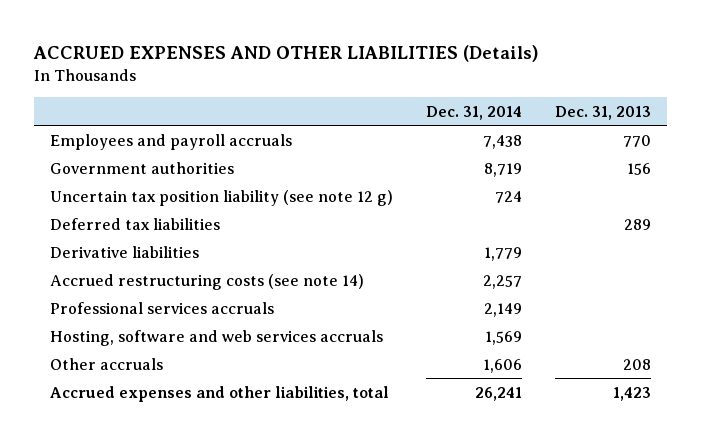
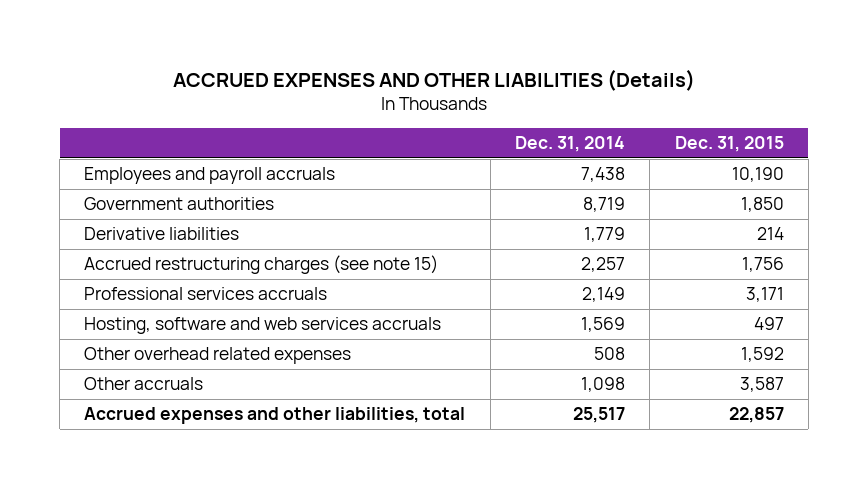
[554,105,651,120] Dec. 31, 2013 -> none
none -> [674,136,784,153] Dec. 31, 2015
[49,189,393,206] Uncertain tax position liability (see note 12 g) -> none
[49,217,220,230] Deferred tax liabilities -> none
[49,273,364,290] Accrued restructuring costs (see note 14) -> [84,255,439,275] Accrued restructuring charges (see note 15)
none -> [84,347,352,365] Other overhead related expenses
[482,358,522,373] 1,606 -> [580,377,625,393] 1,098
[474,386,522,401] 26,241 -> [572,407,625,424] 25,517

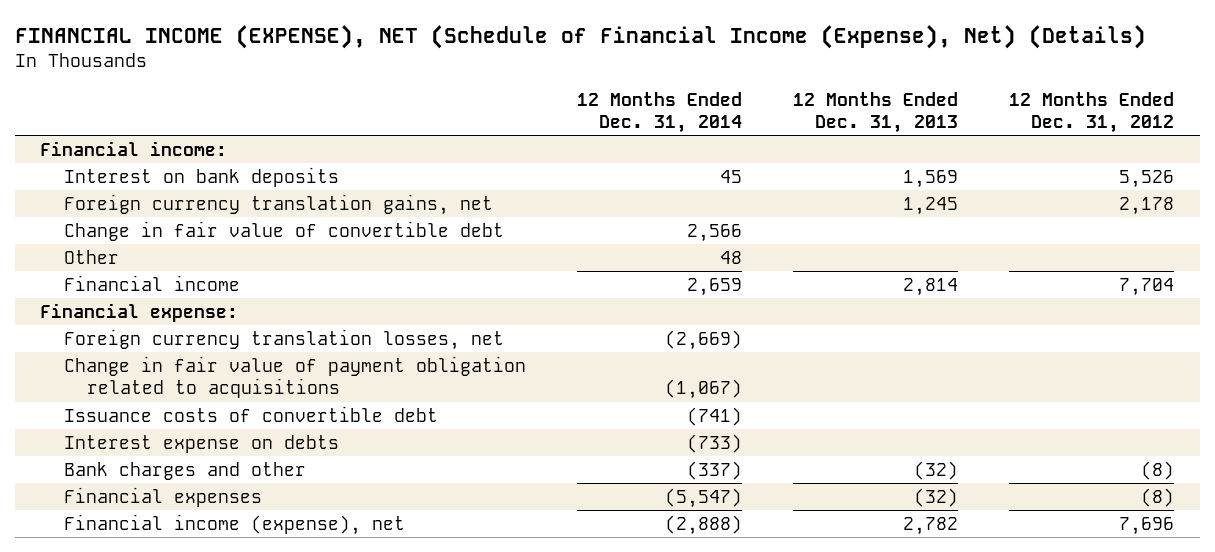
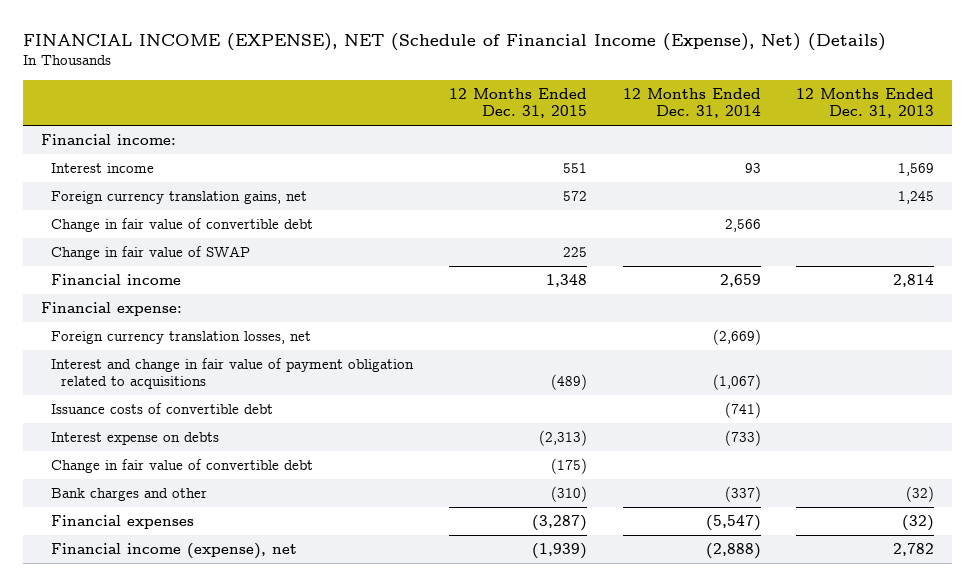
[1009,91,1175,133] 12 Months Ended Dec. 31, 2012 -> none
none -> [448,87,587,119] 12 Months Ended Dec. 31, 2015
[63,167,339,188] Interest on bank deposits -> [51,163,155,174] Interest income
[719,170,742,184] 45 -> [744,163,761,174] 93
[63,250,119,265] Other -> none
none -> [51,246,251,261] Change in fair value of SWAP
[63,356,526,399] Change in fair value of payment obligation related to acquisitions -> [51,358,415,390] Interest and change in fair value of payment obligation related to acquisitions
none -> [51,459,314,474] Change in fair value of convertible debt

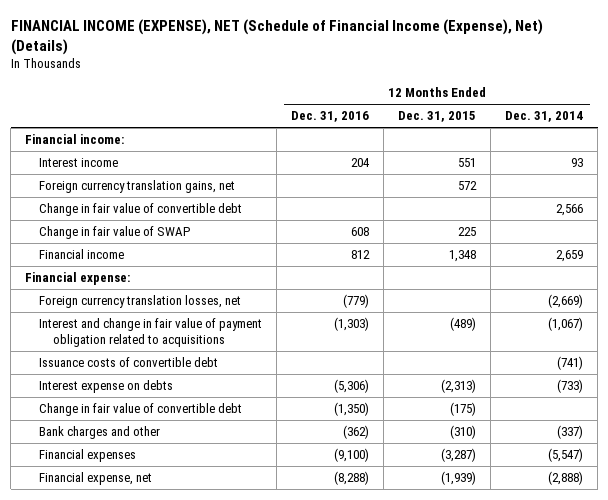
[796,87,935,119] 12 Months Ended Dec. 31, 2013 -> none
none -> [291,111,370,123] Dec. 31, 2016
[51,543,298,560] Financial income (expense), net -> [39,472,153,486] Financial expense, net

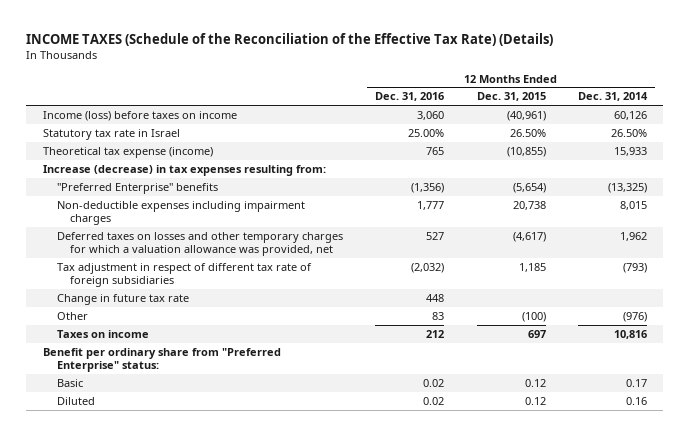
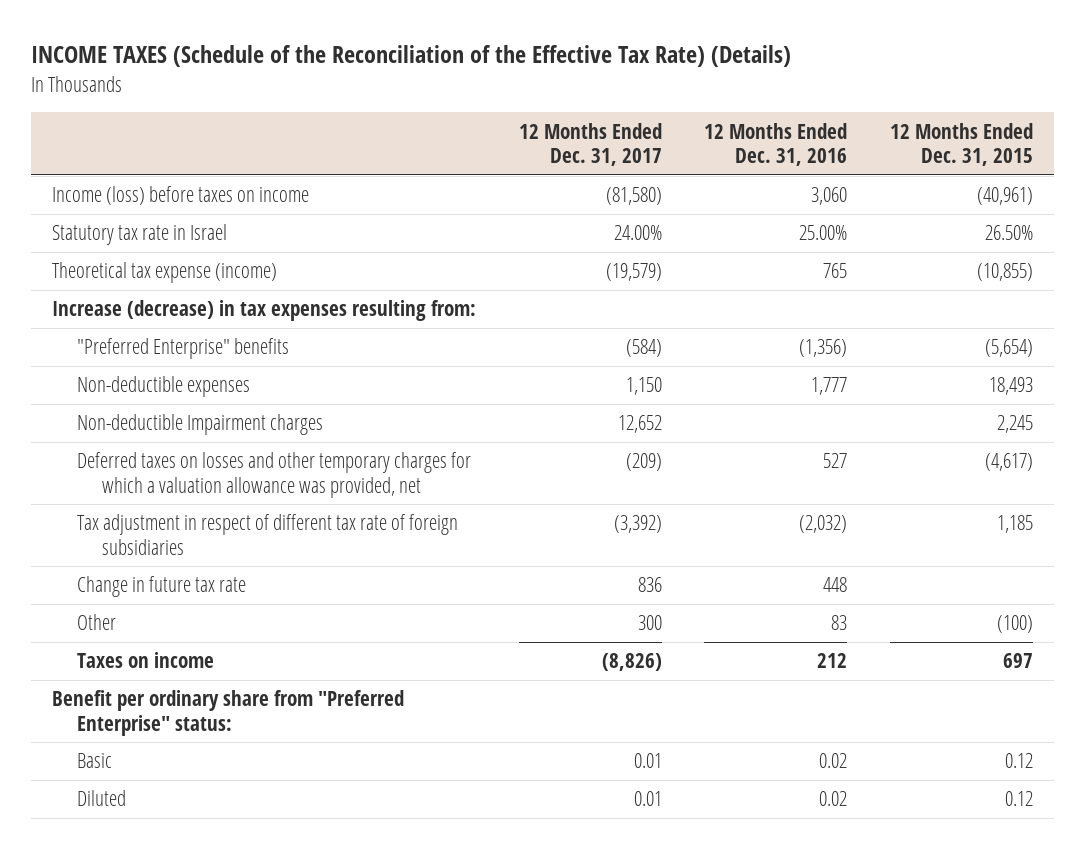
[578,92,649,102] Dec. 31, 2014 -> none
none -> [518,122,662,167] 12 Months Ended Dec. 31, 2017
[56,200,305,225] Non-deductible expenses including impairment charges -> [77,376,251,398] Non-deductible expenses
[512,200,546,210] 20,738 -> [989,377,1034,396] 18,493
none -> [77,414,324,436] Non-deductible Impairment charges

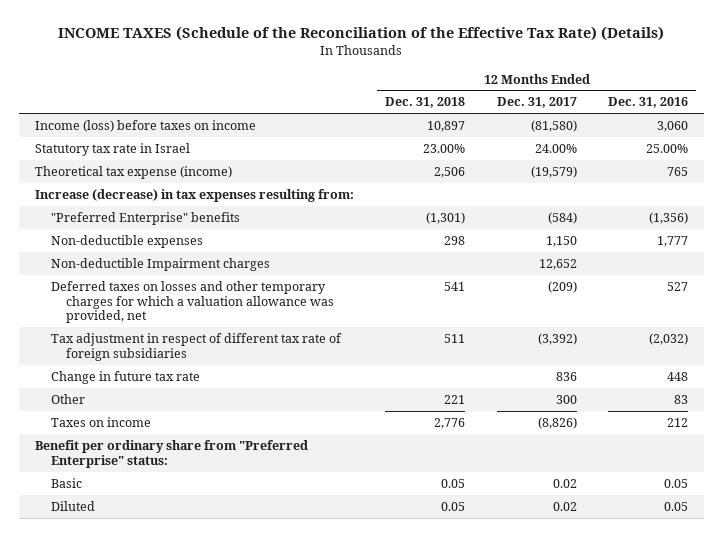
[890,122,1034,167] 12 Months Ended Dec. 31, 2015 -> none
none -> [385,97,466,109] Dec. 31, 2018
[633,753,662,769] 0.01 -> [552,478,577,488] 0.02
[819,753,848,769] 0.02 -> [664,478,689,488] 0.05
[633,791,662,807] 0.01 -> [552,501,577,511] 0.02
[819,791,848,807] 0.02 -> [664,501,689,511] 0.05

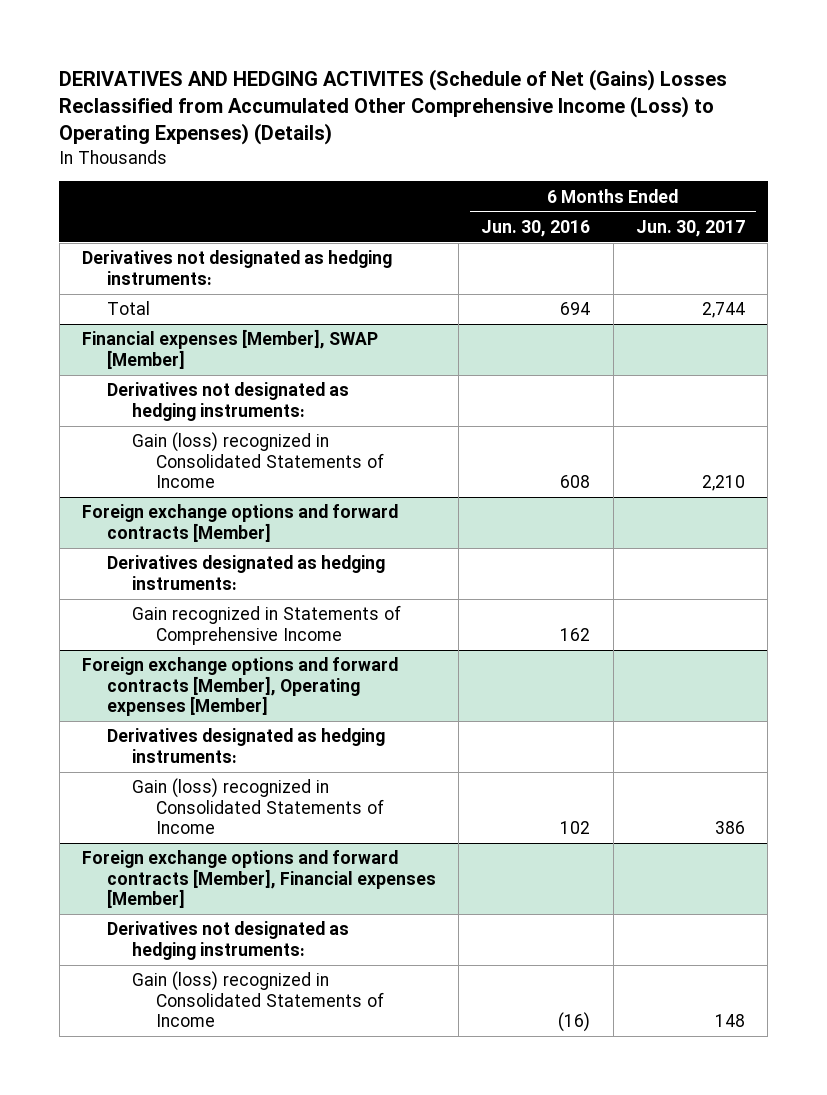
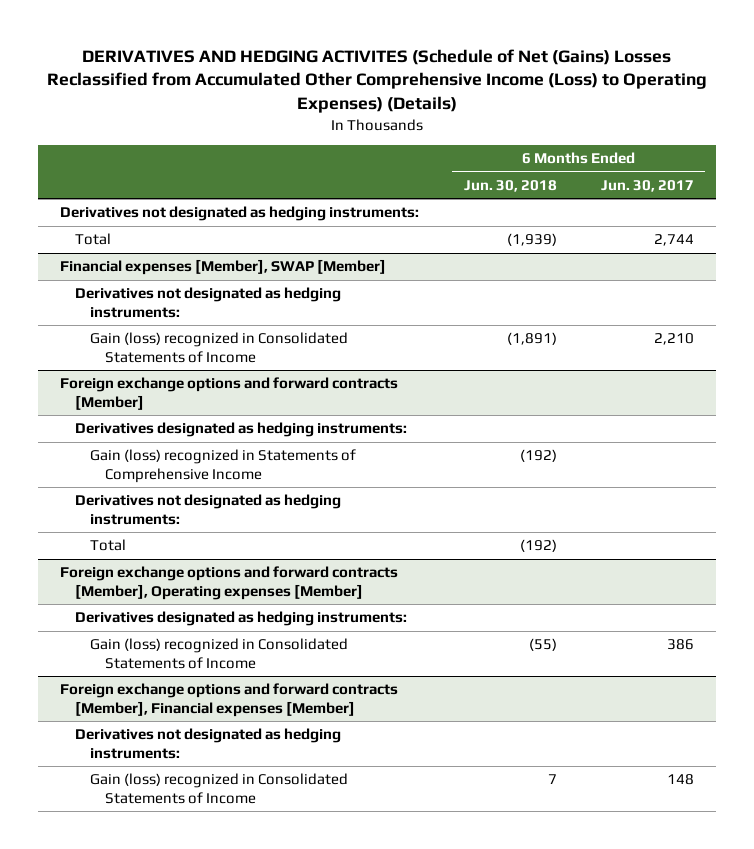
[481,219,591,237] Jun. 30, 2016 -> none
none -> [463,179,557,192] Jun. 30, 2018
[131,605,401,645] Gain recognized in Statements of Comprehensive Income -> [90,449,357,484] Gain (loss) recognized in Statements of Comprehensive Income
none -> [75,494,342,526] Derivatives not designated as hedging instruments:
none -> [90,539,127,552] Total

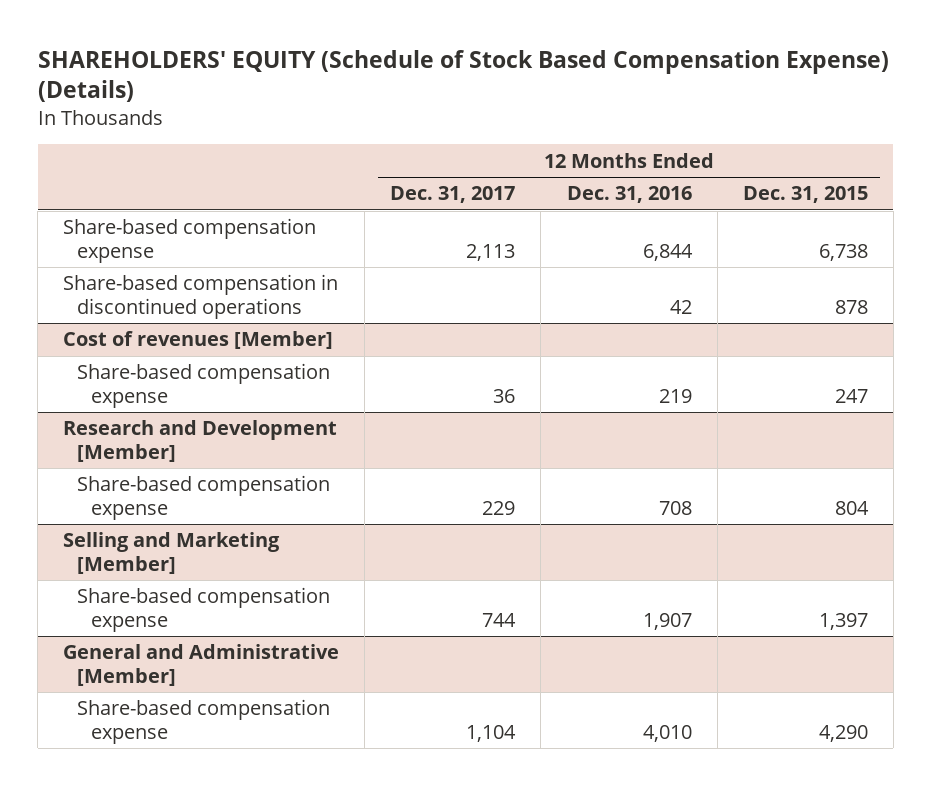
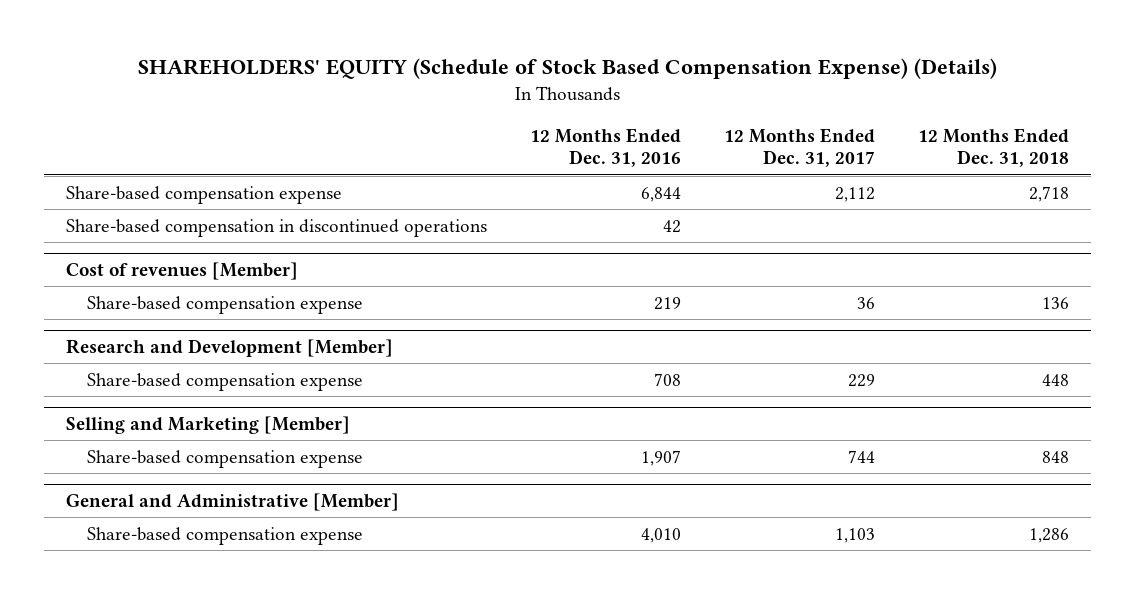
[742,186,868,204] Dec. 31, 2015 -> none
none -> [918,127,1070,168] 12 Months Ended Dec. 31, 2018
[466,243,516,261] 2,113 -> [835,186,876,202] 2,112
[466,724,517,742] 1,104 -> [835,527,876,543] 1,103

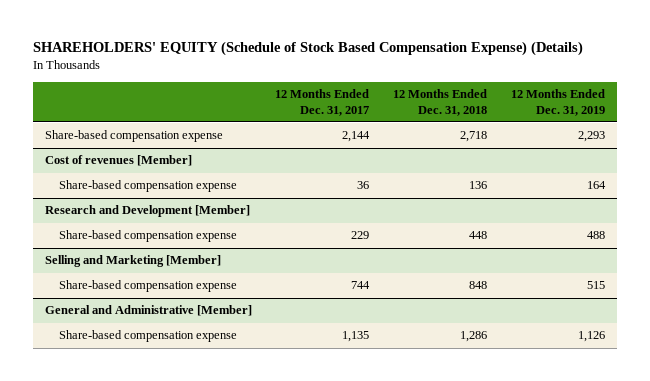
[530,127,682,168] 12 Months Ended Dec. 31, 2016 -> none
none -> [510,89,605,116] 12 Months Ended Dec. 31, 2019
[66,218,488,237] Share-based compensation in discontinued operations -> none
[835,186,876,202] 2,112 -> [342,131,371,143] 2,144
[835,527,876,543] 1,103 -> [342,331,370,343] 1,135

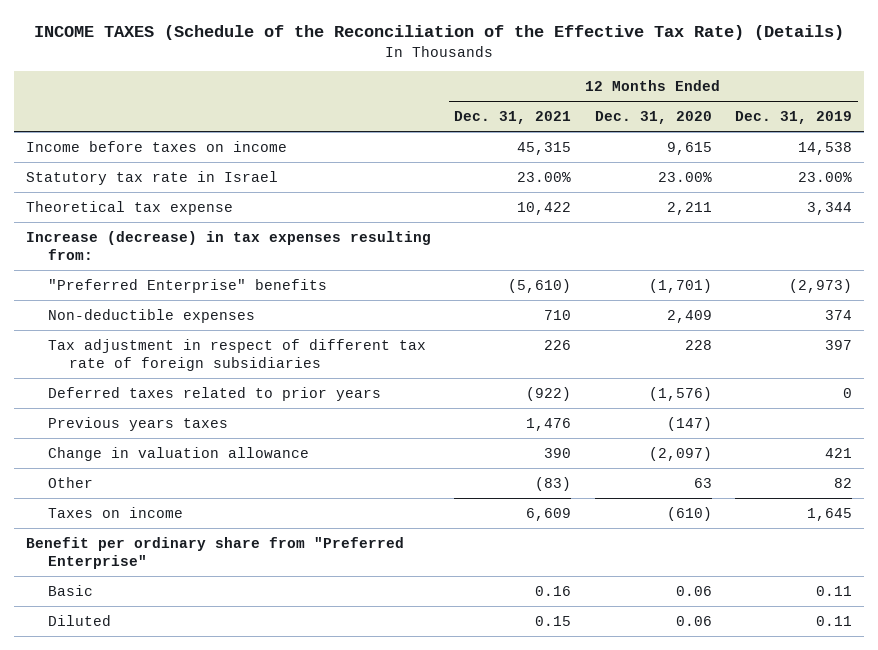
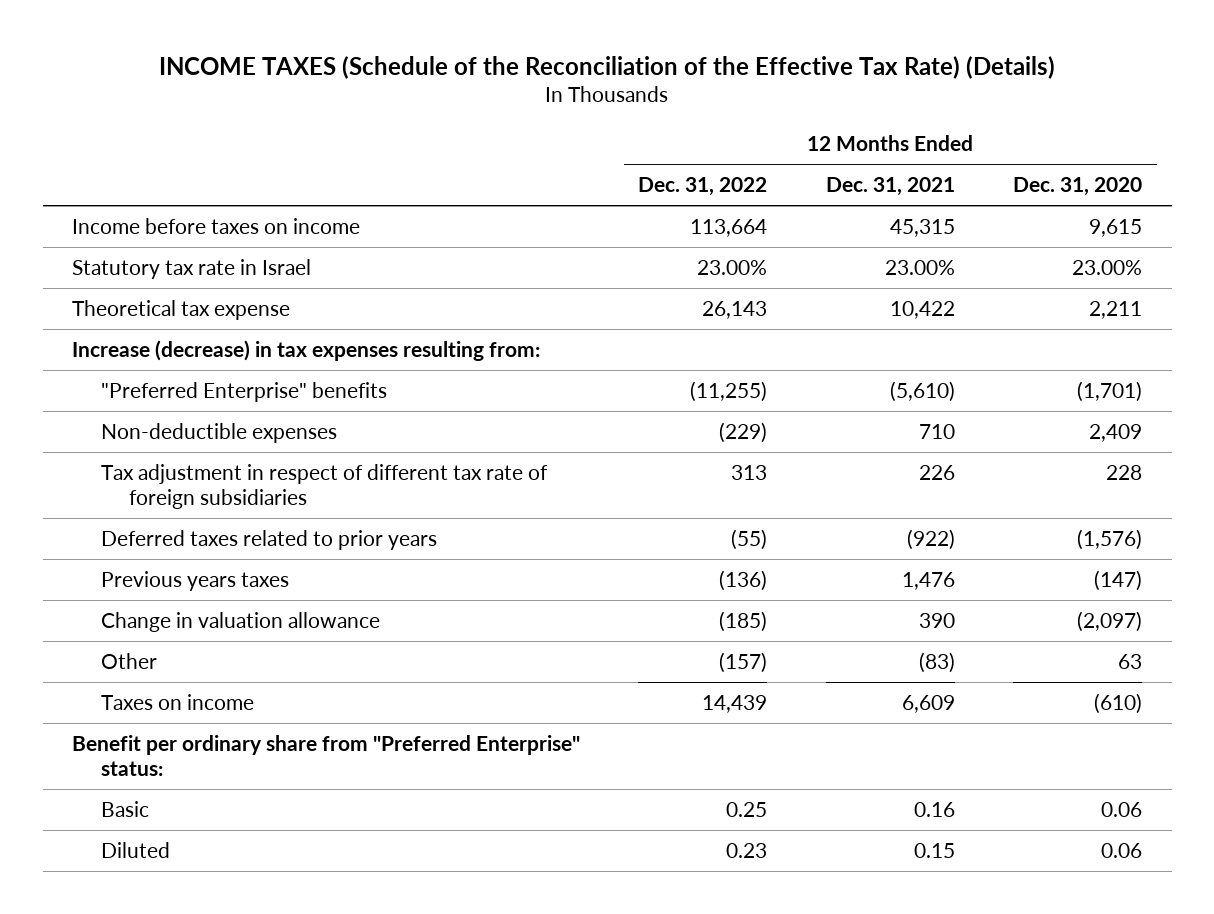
[735,110,853,124] Dec. 31, 2019 -> none
none -> [638,177,768,197] Dec. 31, 2022
[25,536,404,570] Benefit per ordinary share from "Preferred Enterprise" -> [72,735,581,777] Benefit per ordinary share from "Preferred Enterprise" status:

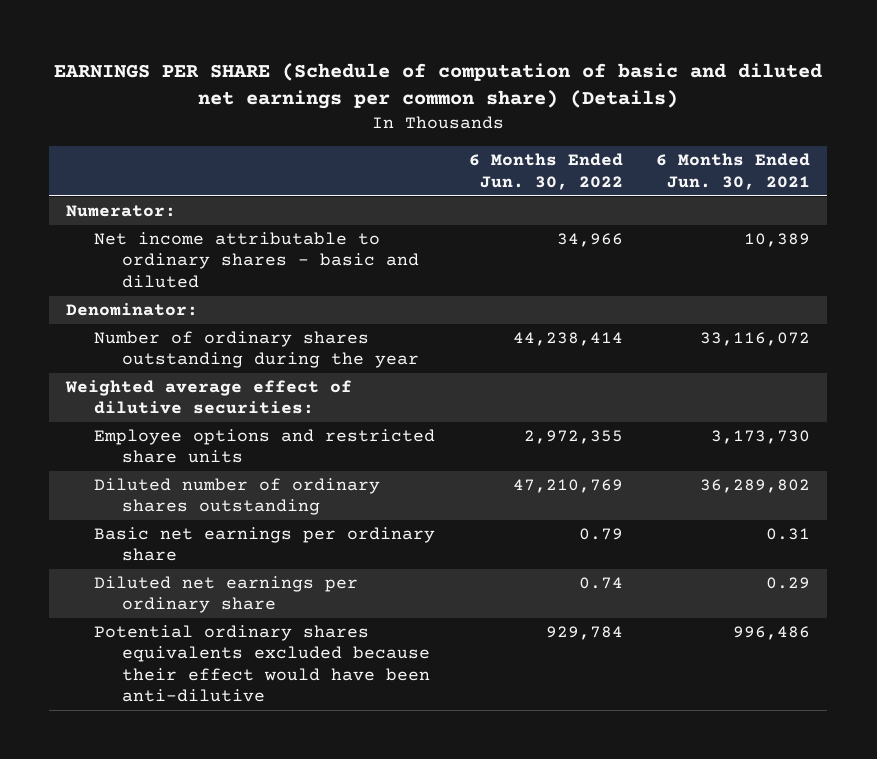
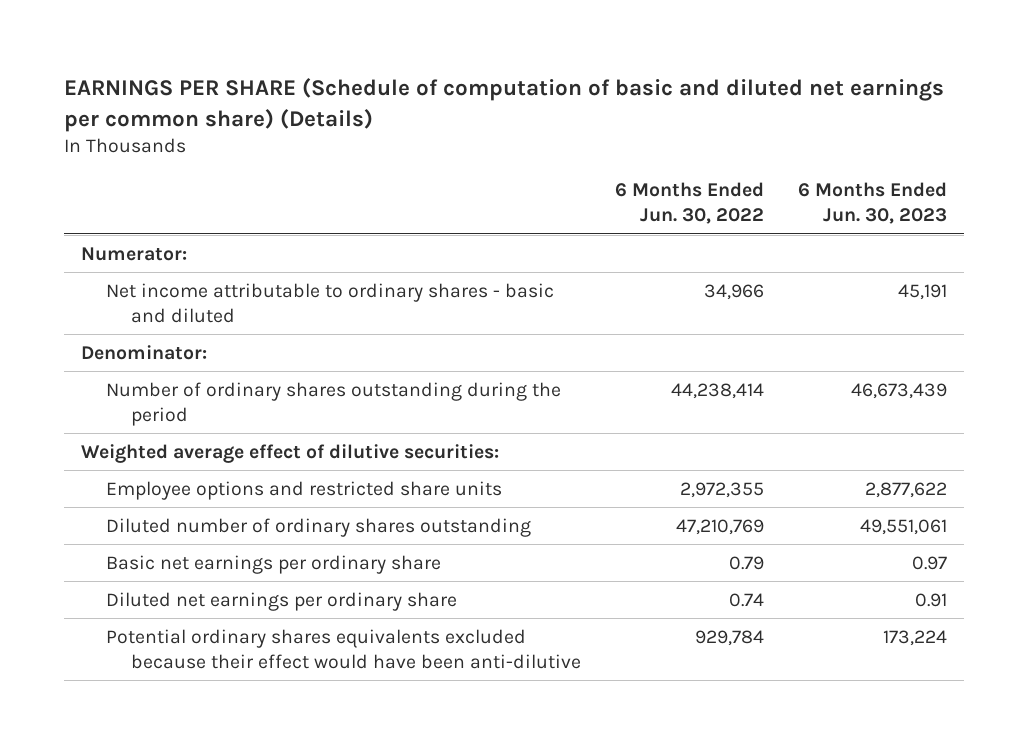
[656,153,811,190] 6 Months Ended Jun. 30, 2021 -> none
none -> [798,182,948,225] 6 Months Ended Jun. 30, 2023
[94,331,420,369] Number of ordinary shares outstanding during the year -> [106,381,562,426] Number of ordinary shares outstanding during the period

